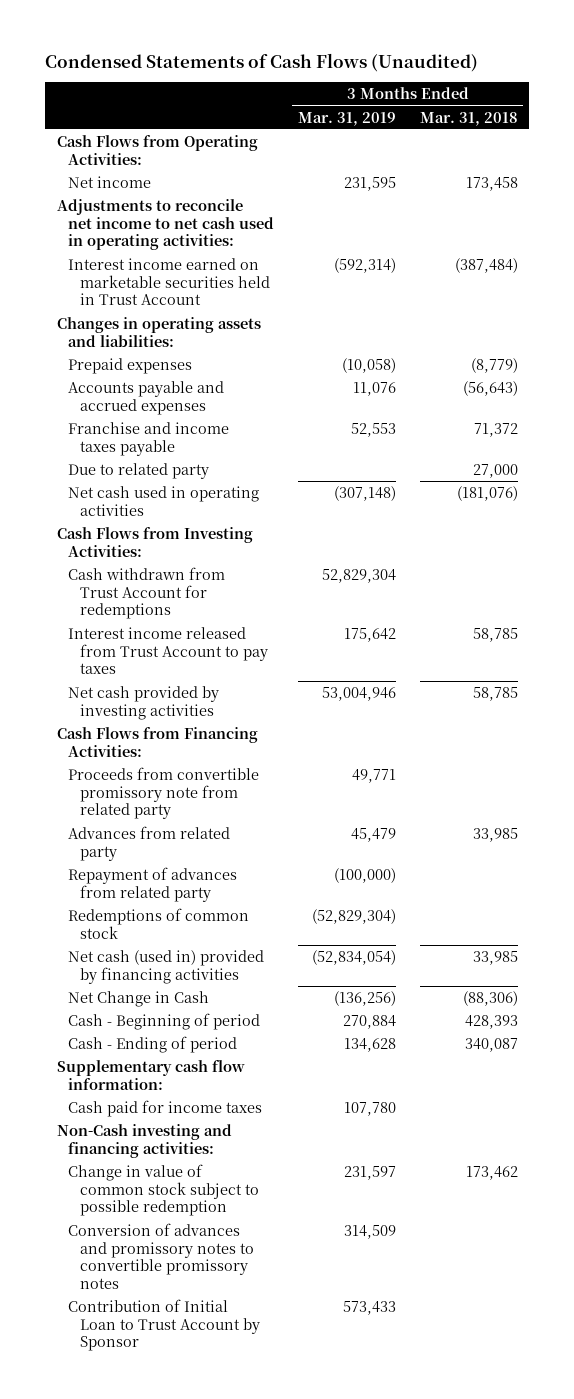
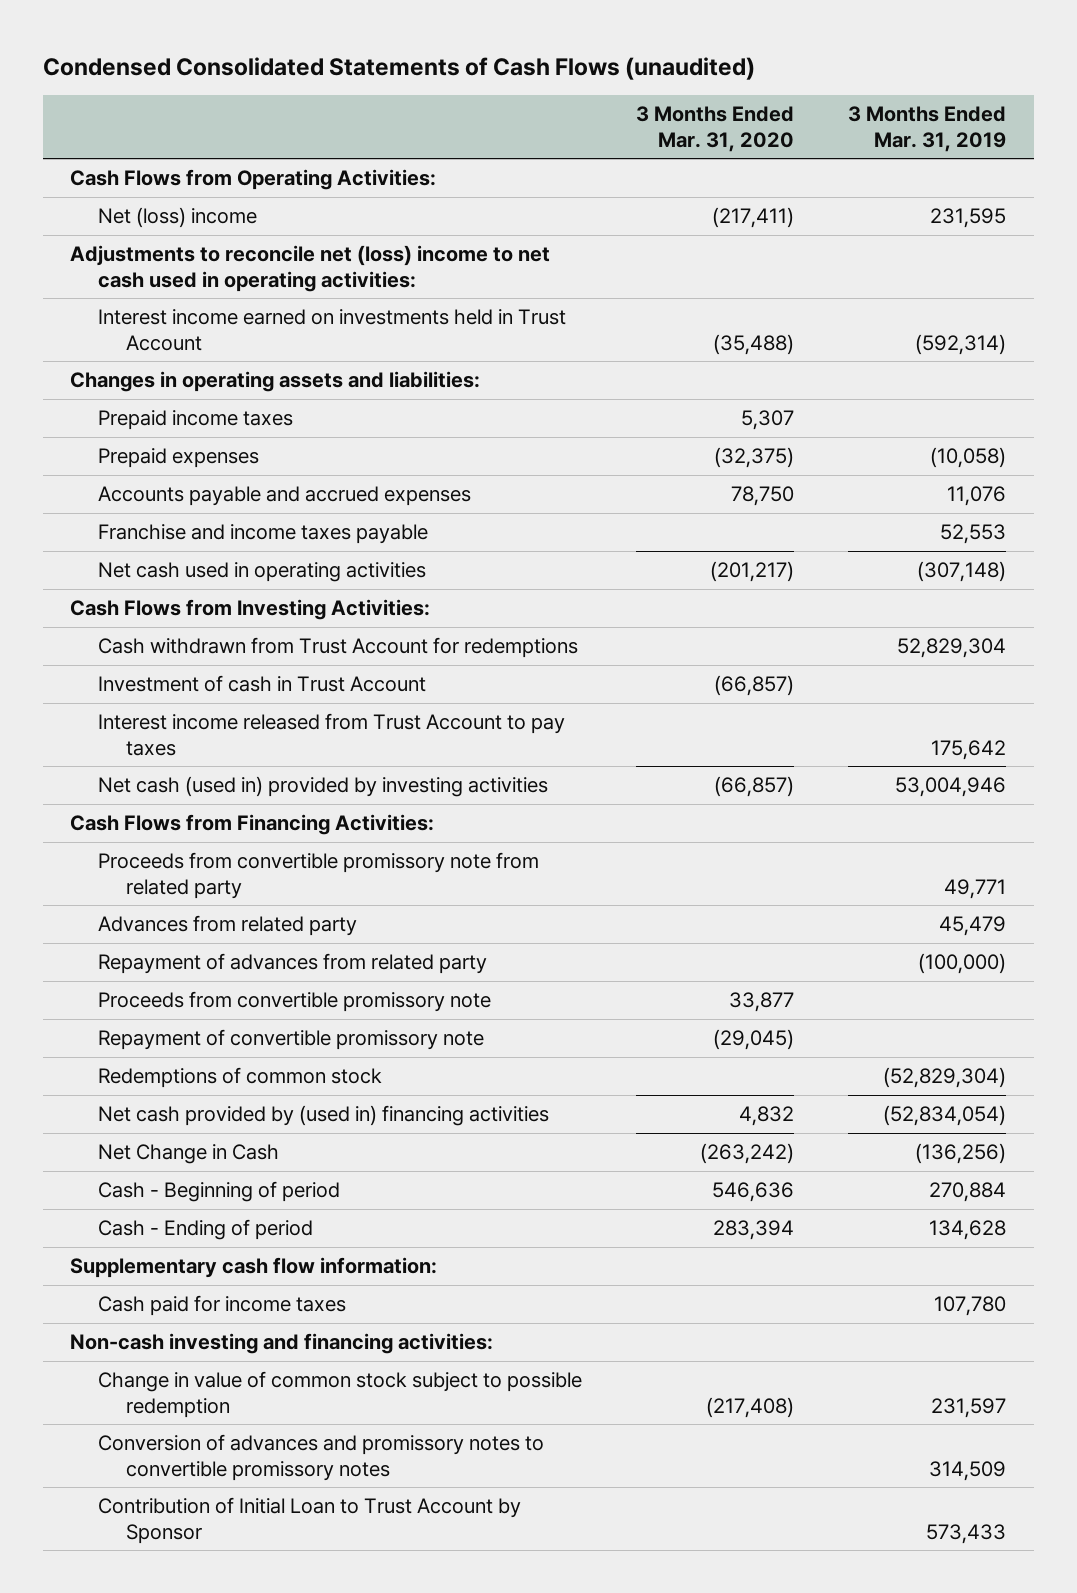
[45,52,479,72] Condensed Statements of Cash Flows (Unaudited) -> [42,56,755,80] Condensed Consolidated Statements of Cash Flows (unaudited)
[419,111,518,126] Mar. 31, 2018 -> none
none -> [636,106,795,152] 3 Months Ended Mar. 31, 2020
[68,175,152,188] Net income -> [97,207,257,229] Net (loss) income
[56,198,275,251] Adjustments to reconcile net income to net cash used in operating activities: -> [70,245,551,292] Adjustments to reconcile net (loss) income to net cash used in operating activities:
[68,257,270,306] Interest income earned on marketable securities held in Trust Account -> [97,309,566,351] Interest income earned on investments held in Trust Account
none -> [97,410,293,431] Prepaid income taxes
[68,462,210,479] Due to related party -> none
none -> [97,675,426,693] Investment of cash in Trust Account
[68,685,220,720] Net cash provided by investing activities -> [97,776,548,798] Net cash (used in) provided by investing activities
none -> [97,991,491,1013] Proceeds from convertible promissory note
none -> [97,1029,484,1051] Repayment of convertible promissory note
[68,949,265,984] Net cash (used in) provided by financing activities -> [97,1105,549,1127] Net cash provided by (used in) financing activities
[56,1123,232,1158] Non-Cash investing and financing activities: -> [70,1333,494,1355] Non-cash investing and financing activities:

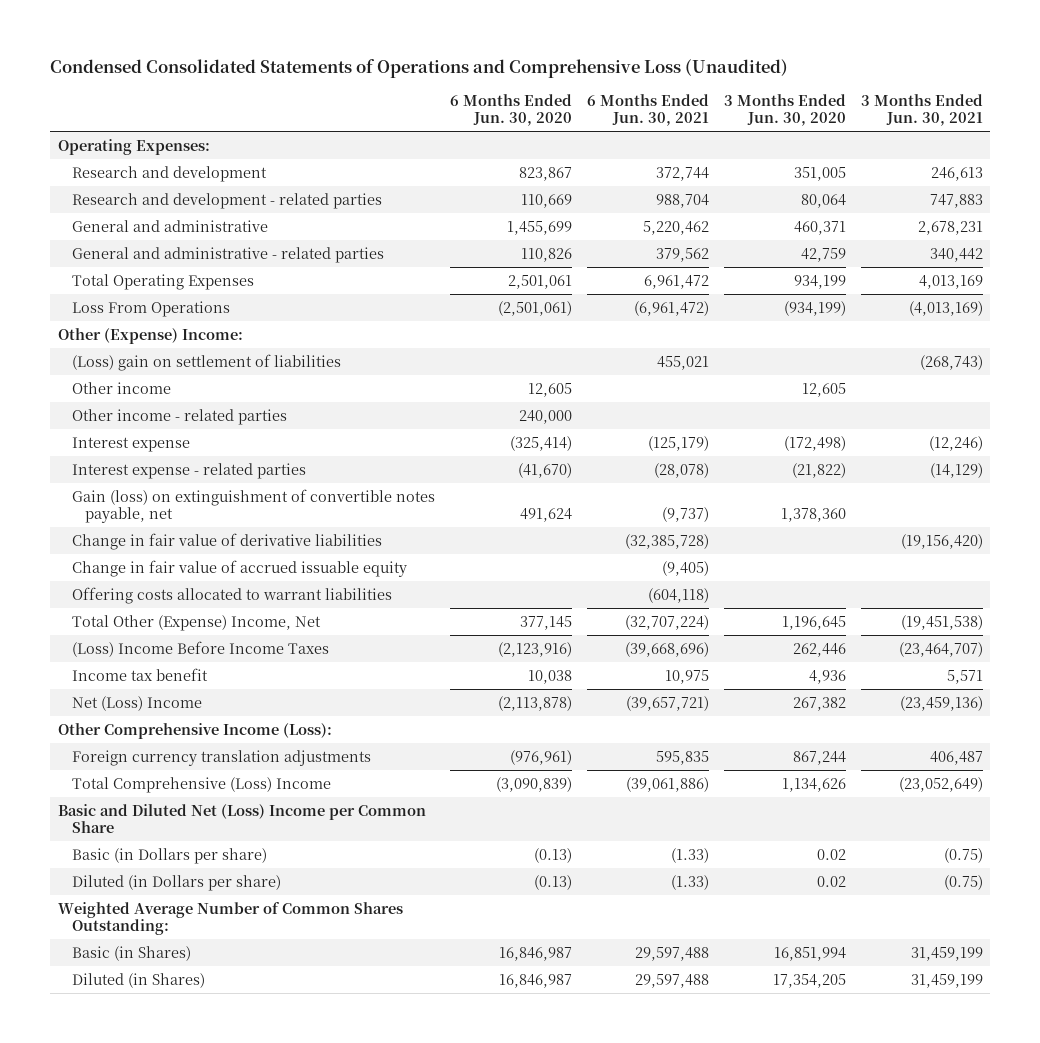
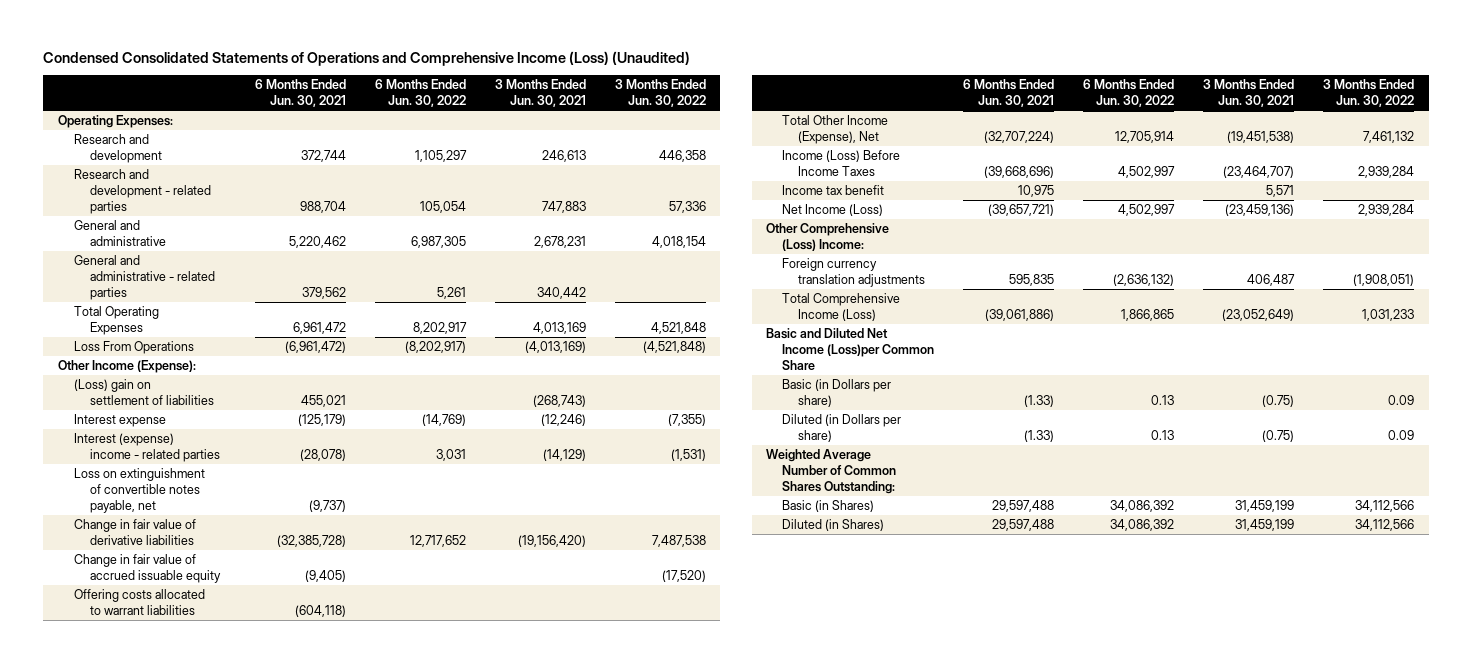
[50,58,789,78] Condensed Consolidated Statements of Operations and Comprehensive Loss (Unaudited) -> [43,50,691,66] Condensed Consolidated Statements of Operations and Comprehensive Income (Loss) (Unaudited)
[449,94,572,127] 6 Months Ended Jun. 30, 2020 -> none
[723,94,846,127] 3 Months Ended Jun. 30, 2020 -> none
none -> [374,79,466,108] 6 Months Ended Jun. 30, 2022
none -> [614,79,706,108] 3 Months Ended Jun. 30, 2022
[57,327,243,344] Other (Expense) Income: -> [57,360,196,374] Other Income (Expense):
[71,381,171,394] Other income -> none
[71,408,287,425] Other income - related parties -> none
[71,462,306,479] Interest expense - related parties -> [73,433,220,462] Interest (expense) income - related parties
[71,488,435,523] Gain (loss) on extinguishment of convertible notes payable, net -> [73,468,205,513] Loss on extinguishment of convertible notes payable, net
[71,614,321,631] Total Other (Expense) Income, Net -> [782,115,889,144] Total Other Income (Expense), Net
[71,640,329,657] (Loss) Income Before Income Taxes -> [782,150,901,176] Income (Loss) Before Income Taxes
[71,695,202,711] Net (Loss) Income -> [782,204,884,217] Net Income (Loss)
[57,722,332,739] Other Comprehensive Income (Loss): -> [766,223,890,251] Other Comprehensive (Loss) Income:
[71,776,331,793] Total Comprehensive (Loss) Income -> [782,293,901,321] Total Comprehensive Income (Loss)
[57,803,426,833] Basic and Diluted Net (Loss) Income per Common Share -> [766,328,935,370] Basic and Diluted Net Income (Loss)per Common Share

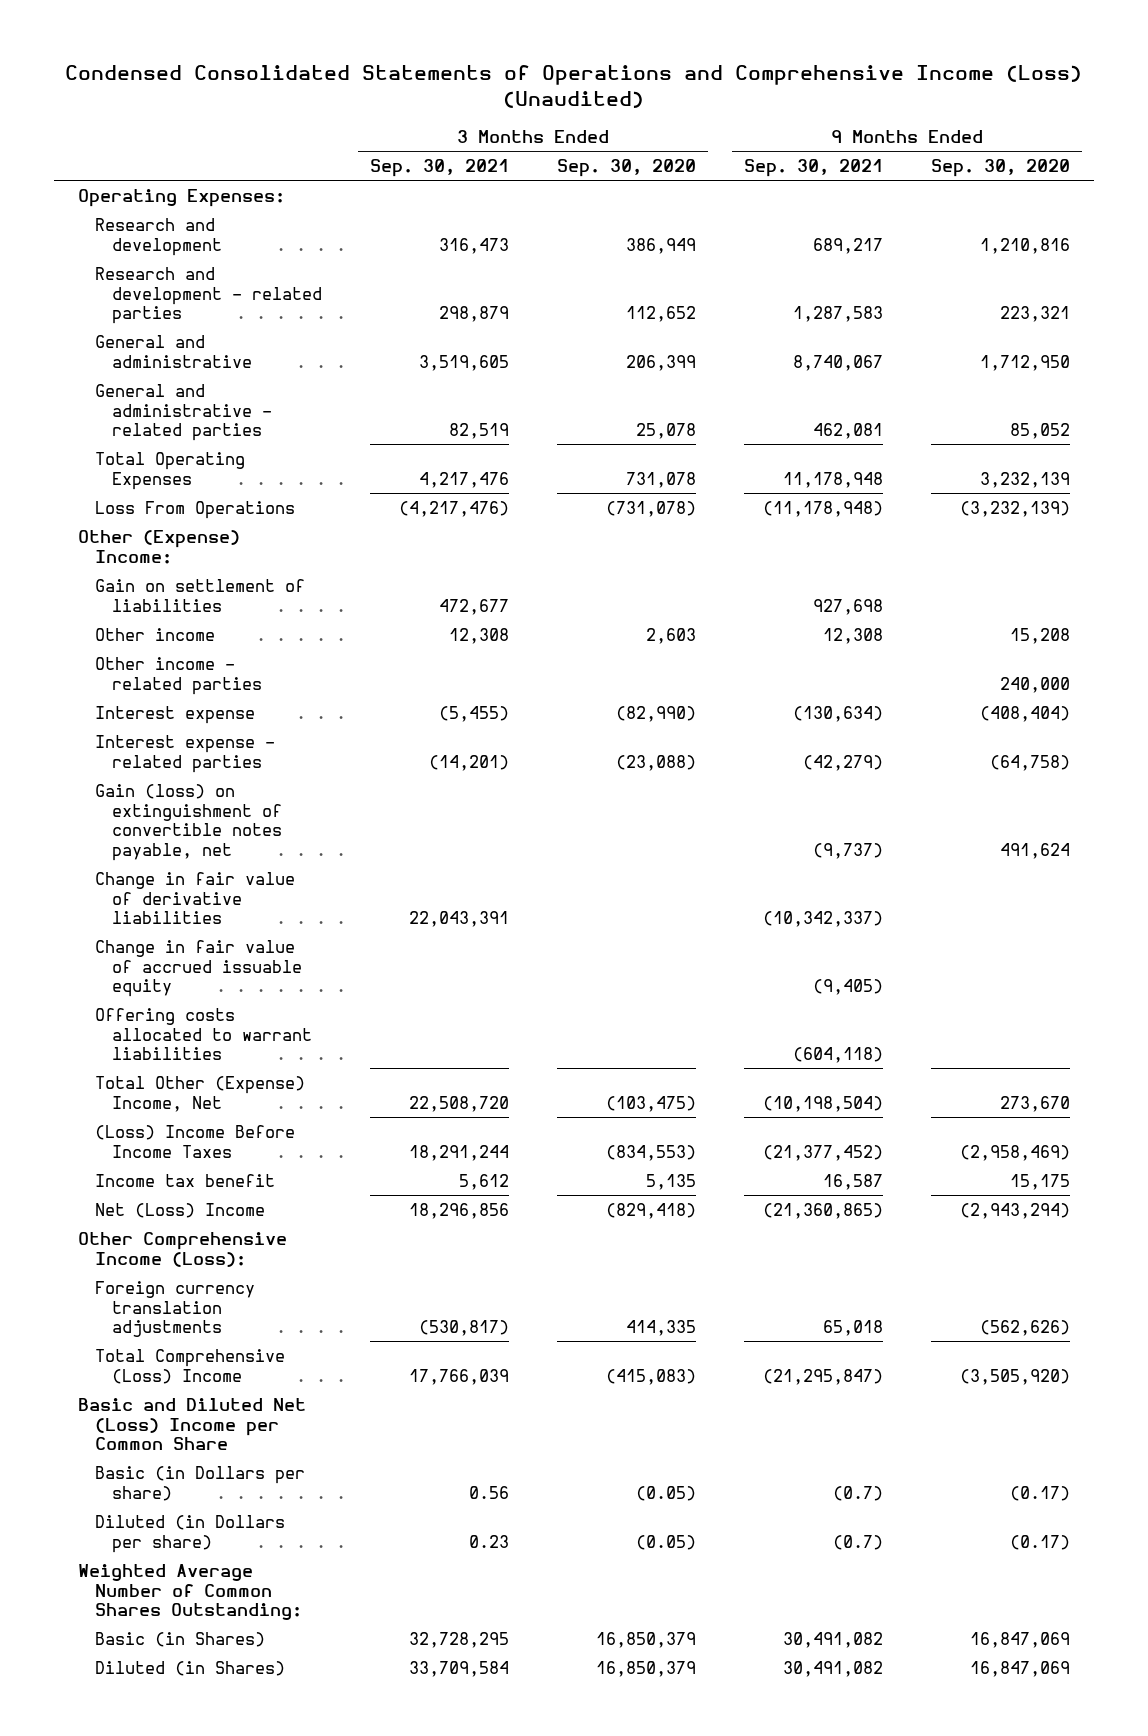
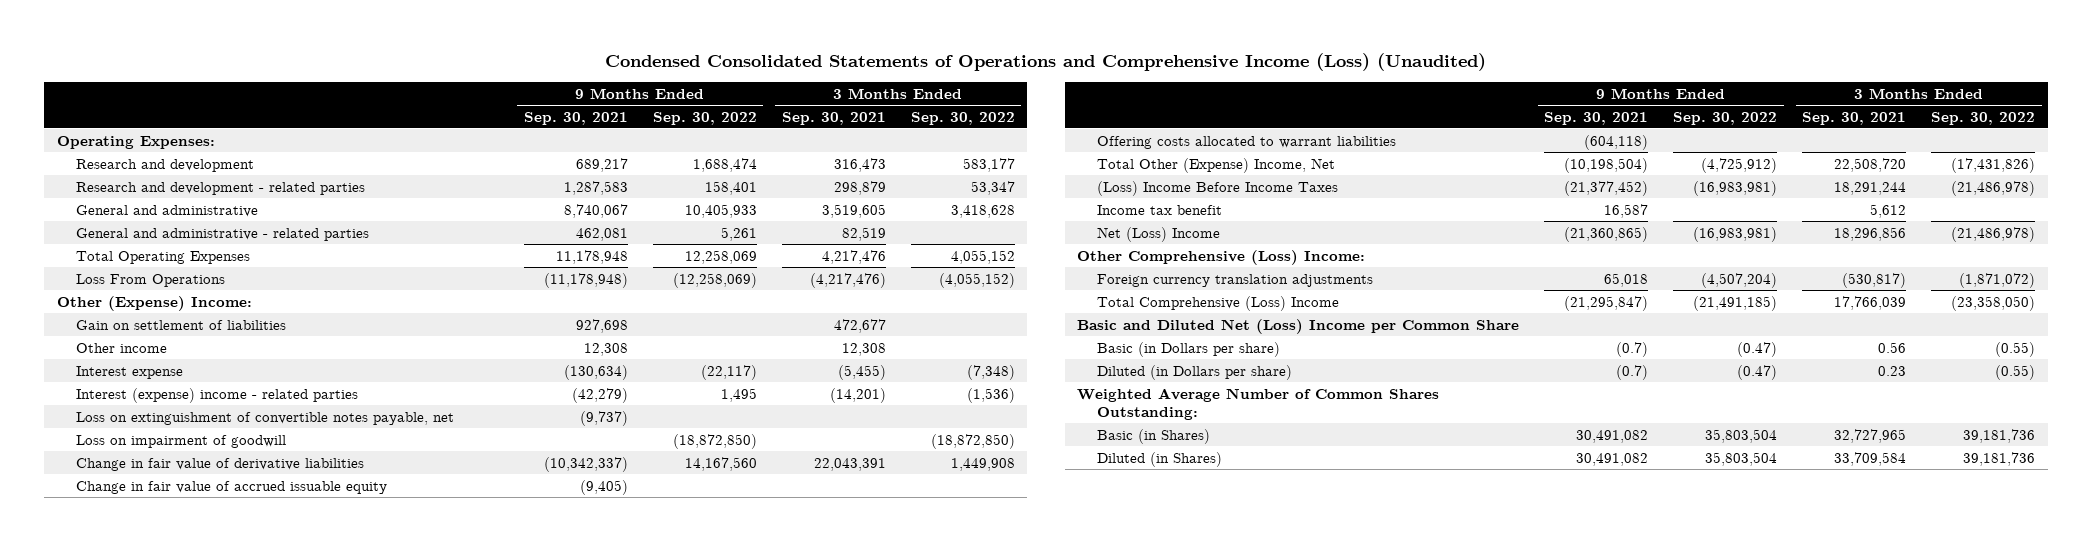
[556,158,696,177] Sep. 30, 2020 -> none
[930,158,1070,177] Sep. 30, 2020 -> none
none -> [652,111,757,125] Sep. 30, 2022
none -> [910,111,1015,125] Sep. 30, 2022
[94,656,262,695] Other income - related parties -> none
[94,734,275,773] Interest expense - related parties -> [76,387,359,403] Interest (expense) income - related parties
[94,783,282,862] Gain (loss) on extinguishment of convertible notes payable, net -> [76,411,455,425] Loss on extinguishment of convertible notes payable, net
none -> [76,434,287,448] Loss on impairment of goodwill
[77,1231,287,1267] Other Comprehensive Income (Loss): -> [1077,249,1366,265] Other Comprehensive (Loss) Income:
[408,1631,509,1648] 32,728,295 -> [1834,428,1907,443] 32,727,965

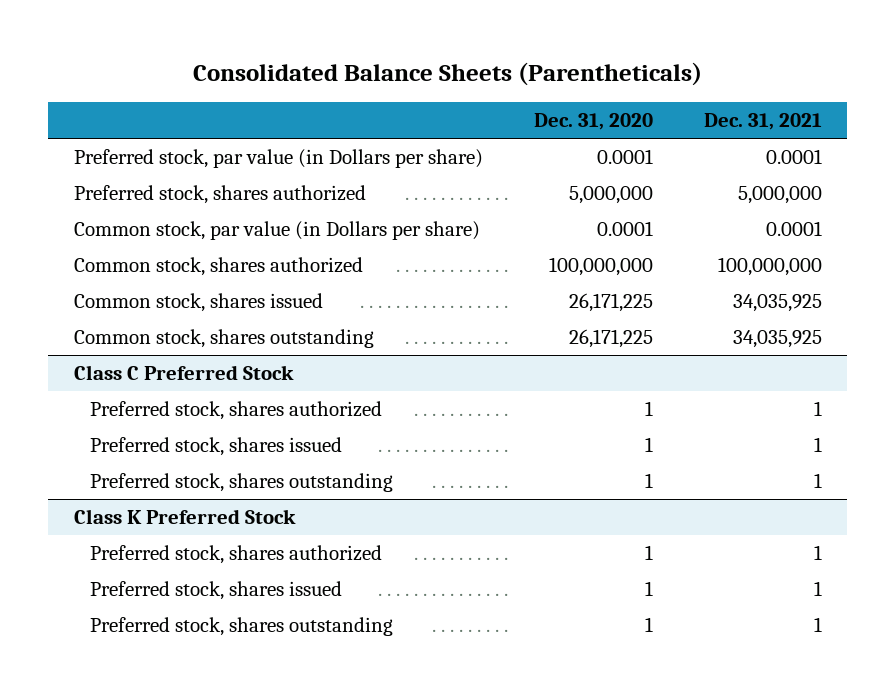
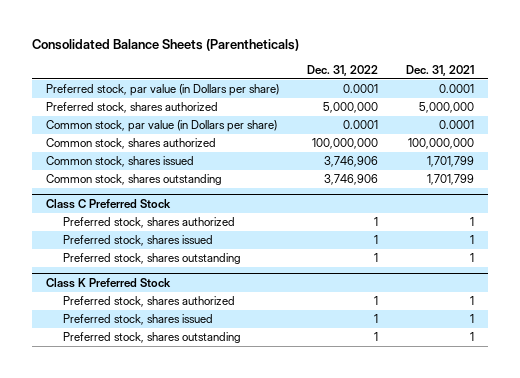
[533,113,653,131] Dec. 31, 2020 -> none
none -> [306,64,378,76] Dec. 31, 2022
[732,294,822,313] 34,035,925 -> [426,156,474,168] 1,701,799
[732,330,822,349] 34,035,925 -> [426,174,474,186] 1,701,799

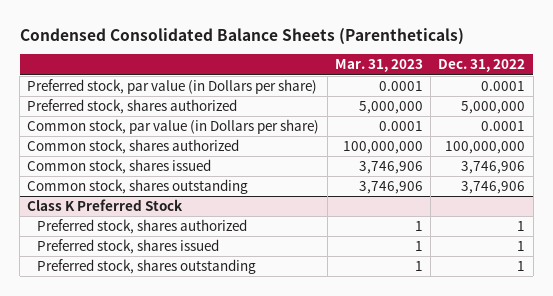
[31,39,299,52] Consolidated Balance Sheets (Parentheticals) -> [19,27,464,45] Condensed Consolidated Balance Sheets (Parentheticals)
[405,64,474,76] Dec. 31, 2021 -> none
none -> [334,59,423,73] Mar. 31, 2023
[45,198,171,209] Class C Preferred Stock -> none
[63,217,236,229] Preferred stock, shares authorized -> none
[63,235,214,247] Preferred stock, shares issued -> none
[63,253,242,265] Preferred stock, shares outstanding -> none

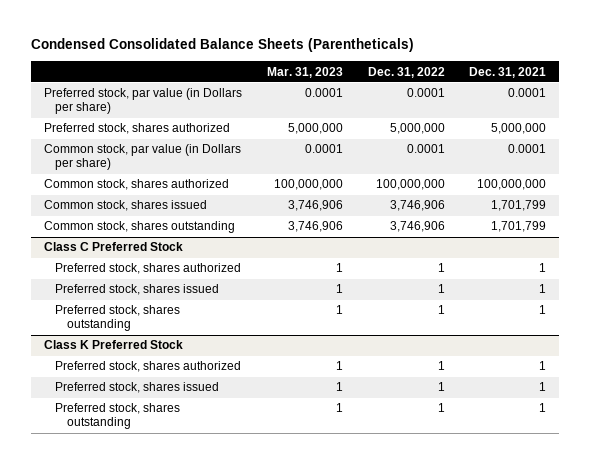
none -> [469,66,547,78] Dec. 31, 2021
none -> [43,242,183,252] Class C Preferred Stock
none -> [55,263,242,275] Preferred stock, shares authorized
none -> [55,284,220,296] Preferred stock, shares issued
none -> [55,305,181,332] Preferred stock, shares outstanding

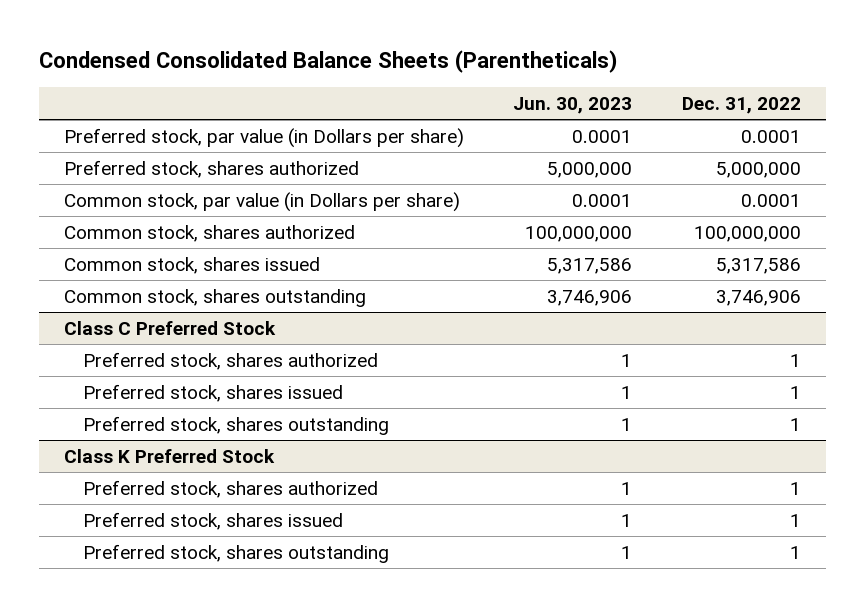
[266,66,343,78] Mar. 31, 2023 -> none
[469,66,547,78] Dec. 31, 2021 -> none
none -> [513,97,633,115] Jun. 30, 2023
[389,200,445,212] 3,746,906 -> [716,257,802,274] 5,317,586

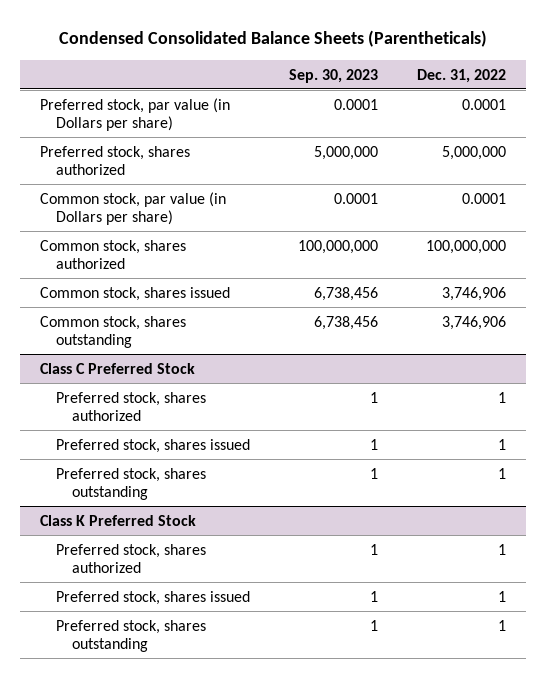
[513,97,633,115] Jun. 30, 2023 -> none
none -> [289,68,379,83] Sep. 30, 2023
[716,257,802,274] 5,317,586 -> [442,286,507,301] 3,746,906

